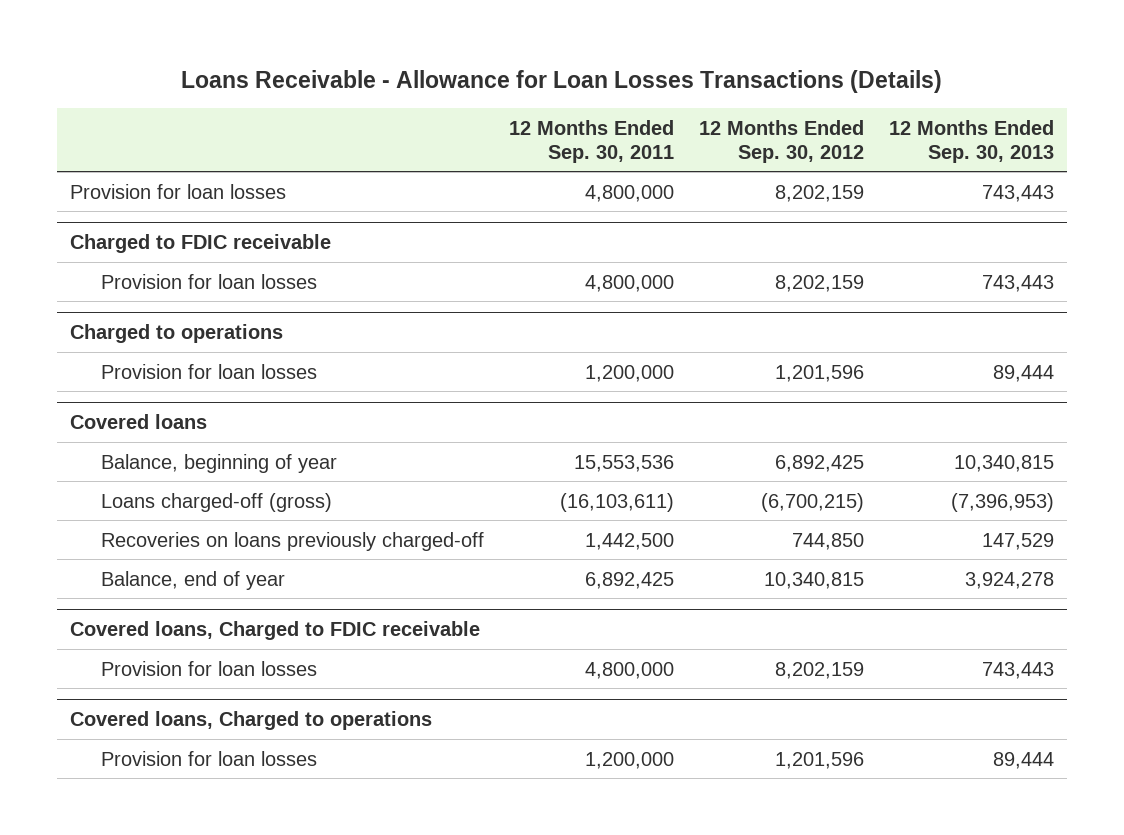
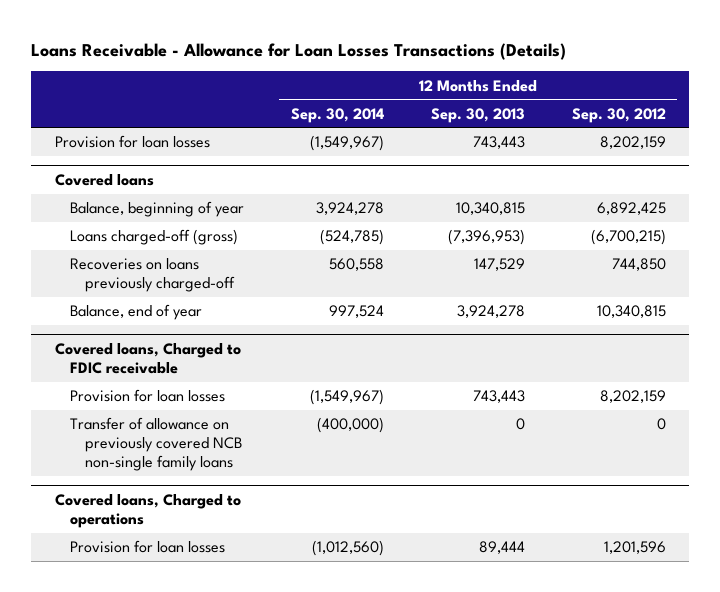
[509,120,675,163] 12 Months Ended Sep. 30, 2011 -> none
none -> [290,107,384,123] Sep. 30, 2014
[69,234,331,254] Charged to FDIC receivable -> none
[101,273,318,289] Provision for loan losses -> none
[69,324,283,344] Charged to operations -> none
[101,363,318,379] Provision for loan losses -> none
none -> [69,417,242,472] Transfer of allowance on previously covered NCB non-single family loans

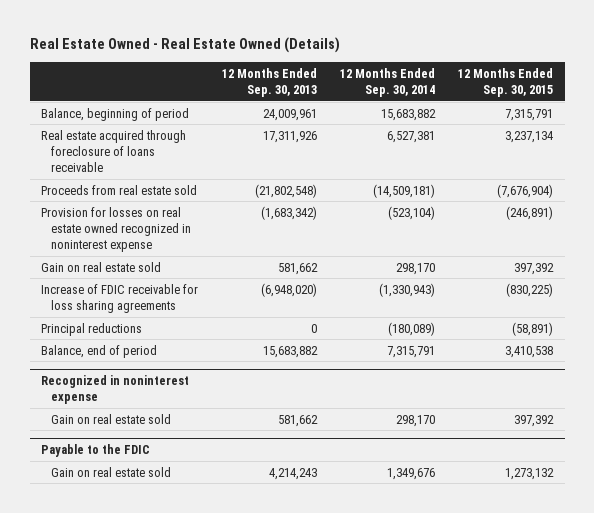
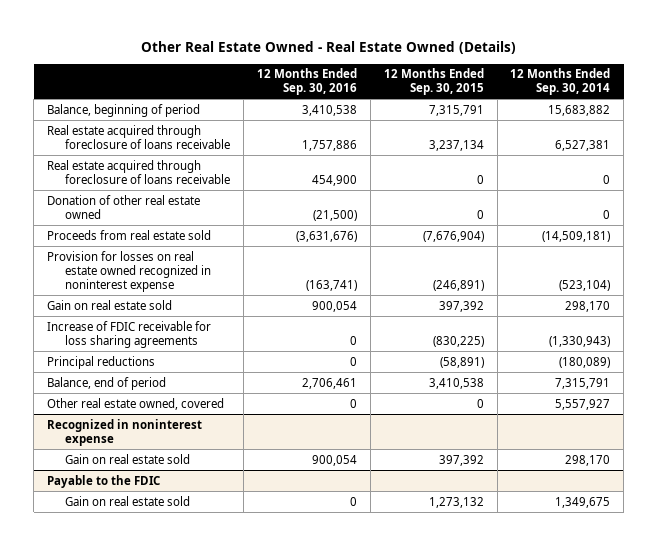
[29,37,340,54] Real Estate Owned - Real Estate Owned (Details) -> [140,40,516,54] Other Real Estate Owned - Real Estate Owned (Details)
[221,67,317,97] 12 Months Ended Sep. 30, 2013 -> none
none -> [256,68,357,96] 12 Months Ended Sep. 30, 2016
none -> [47,159,230,184] Real estate acquired through foreclosure of loans receivable
none -> [47,194,201,219] Donation of other real estate owned
none -> [47,397,225,410] Other real estate owned, covered
[386,467,435,480] 1,349,676 -> [555,496,611,508] 1,349,675

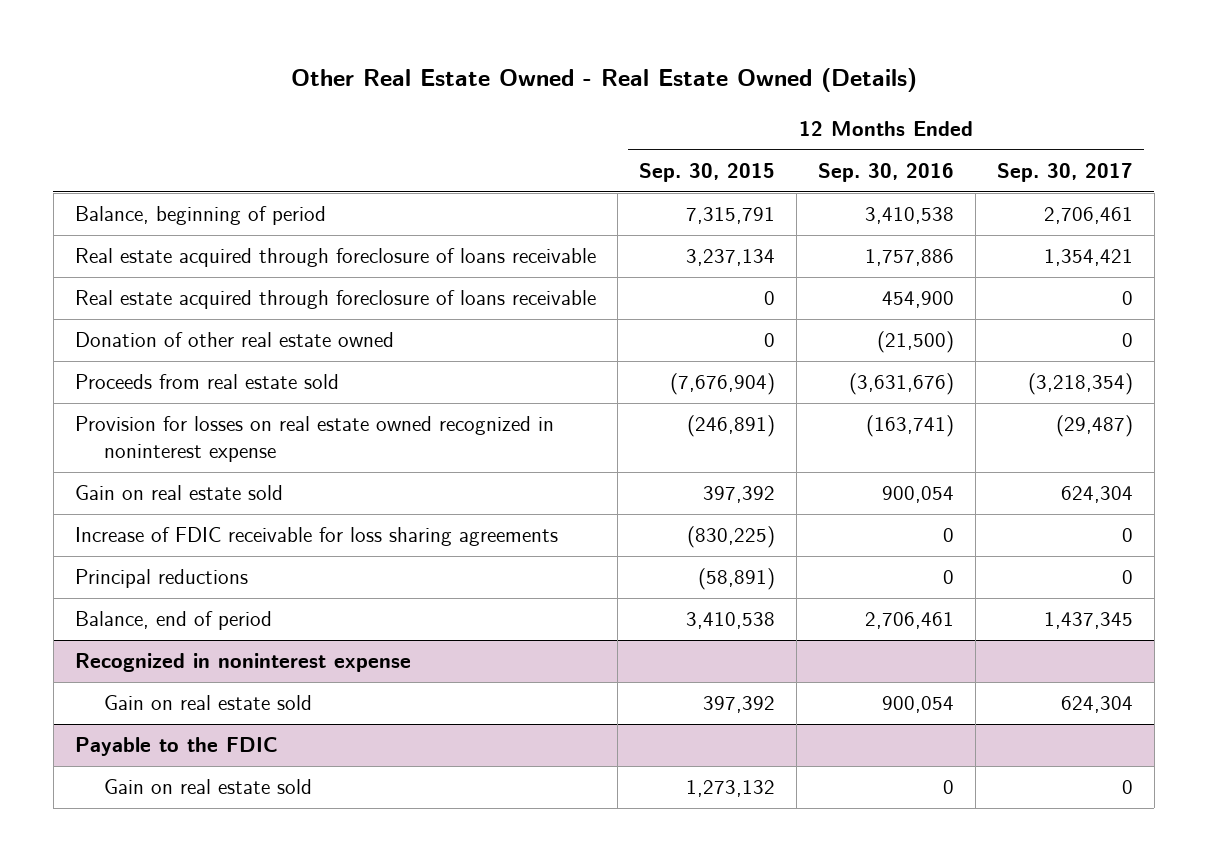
[510,68,611,96] 12 Months Ended Sep. 30, 2014 -> none
none -> [996,163,1133,183] Sep. 30, 2017
[47,397,225,410] Other real estate owned, covered -> none

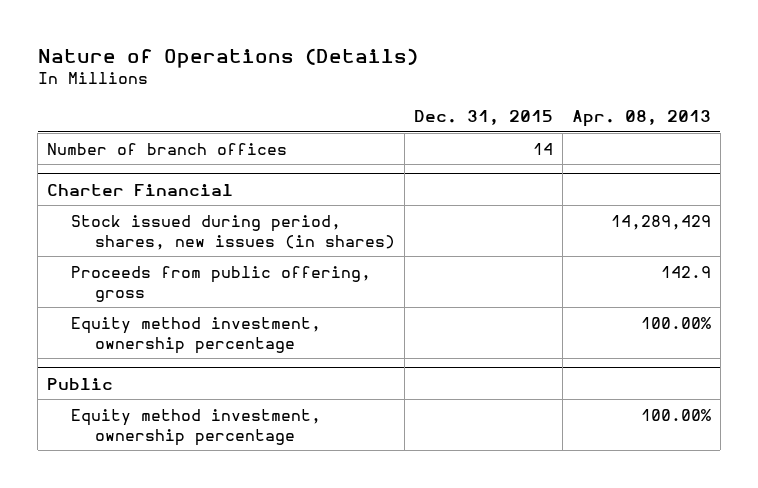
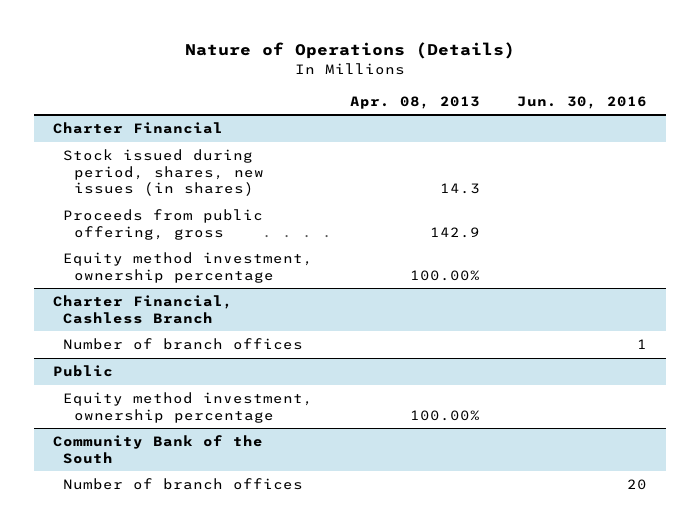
[414,110,554,126] Dec. 31, 2015 -> none
none -> [517,95,648,109] Jun. 30, 2016
[47,142,288,155] Number of branch offices -> none
[611,214,712,230] 14,289,429 -> [440,182,481,194] 14.3
none -> [52,295,233,324] Charter Financial, Cashless Branch
none -> [63,338,304,351] Number of branch offices
none -> [52,435,263,464] Community Bank of the South
none -> [63,478,304,491] Number of branch offices

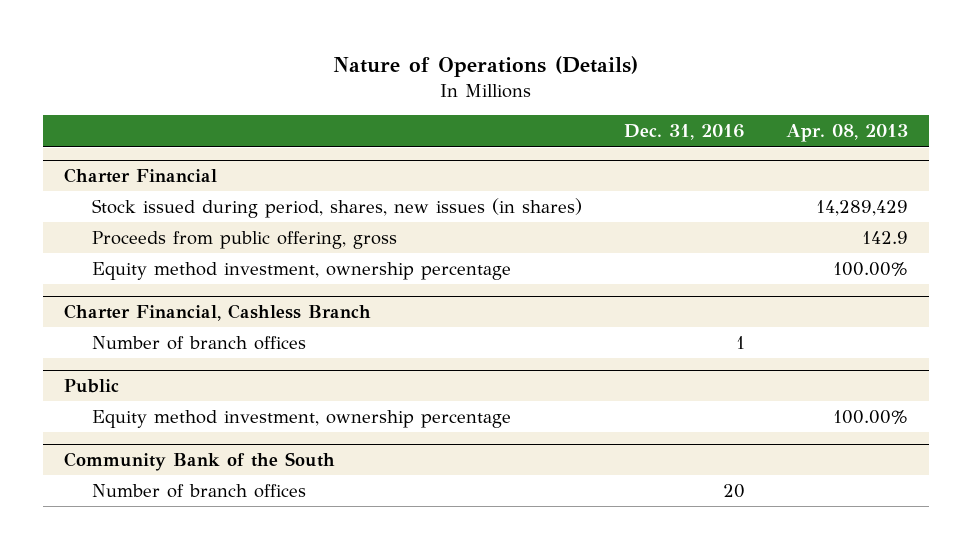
[517,95,648,109] Jun. 30, 2016 -> none
none -> [623,124,745,141] Dec. 31, 2016
[440,182,481,194] 14.3 -> [816,200,909,217] 14,289,429

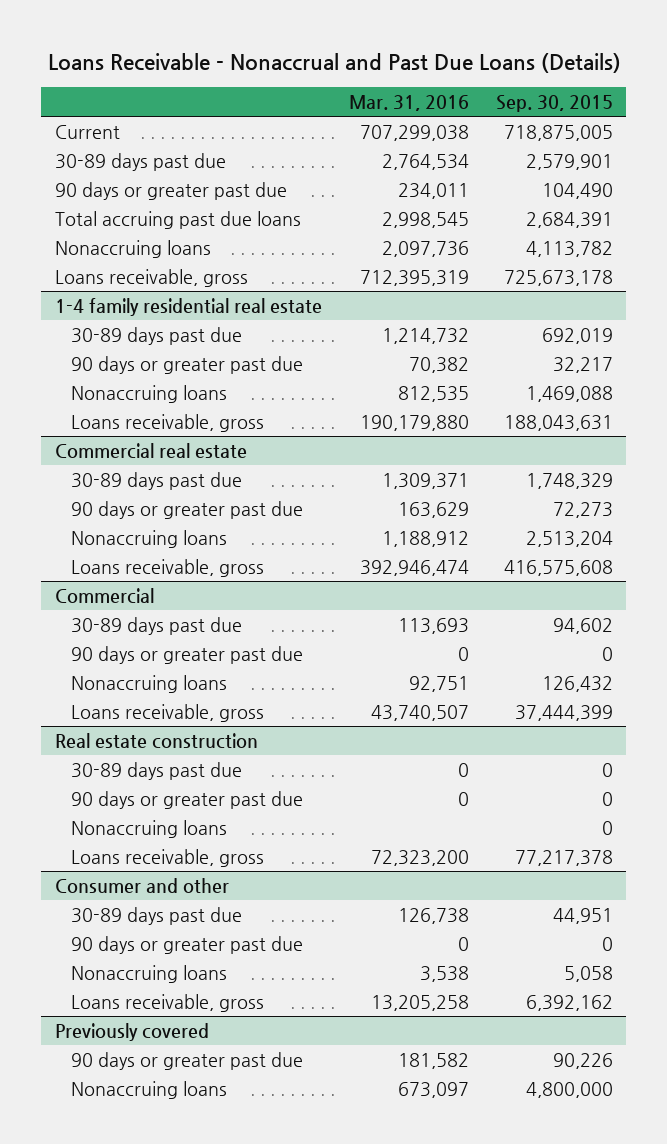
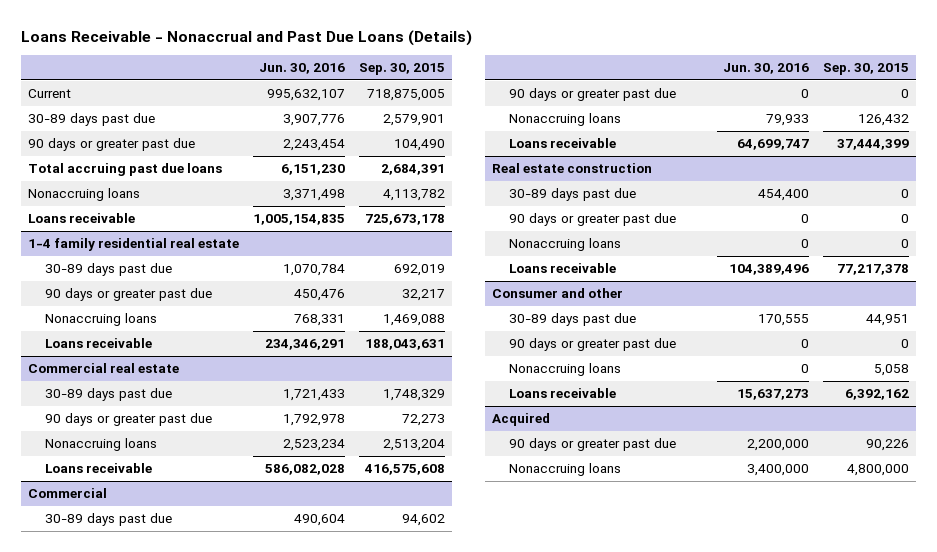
[348,94,469,111] Mar. 31, 2016 -> none
none -> [258,63,345,75] Jun. 30, 2016
[54,268,248,287] Loans receivable, gross -> [27,213,135,224] Loans receivable
[71,413,265,432] Loans receivable, gross -> [44,338,152,349] Loans receivable
[71,558,265,577] Loans receivable, gross -> [44,463,152,474] Loans receivable
[71,703,265,722] Loans receivable, gross -> [508,138,616,149] Loans receivable
[71,848,265,867] Loans receivable, gross -> [508,263,616,274] Loans receivable
[54,1022,209,1041] Previously covered -> none
[71,993,265,1012] Loans receivable, gross -> [508,388,616,399] Loans receivable
none -> [491,413,550,427] Acquired

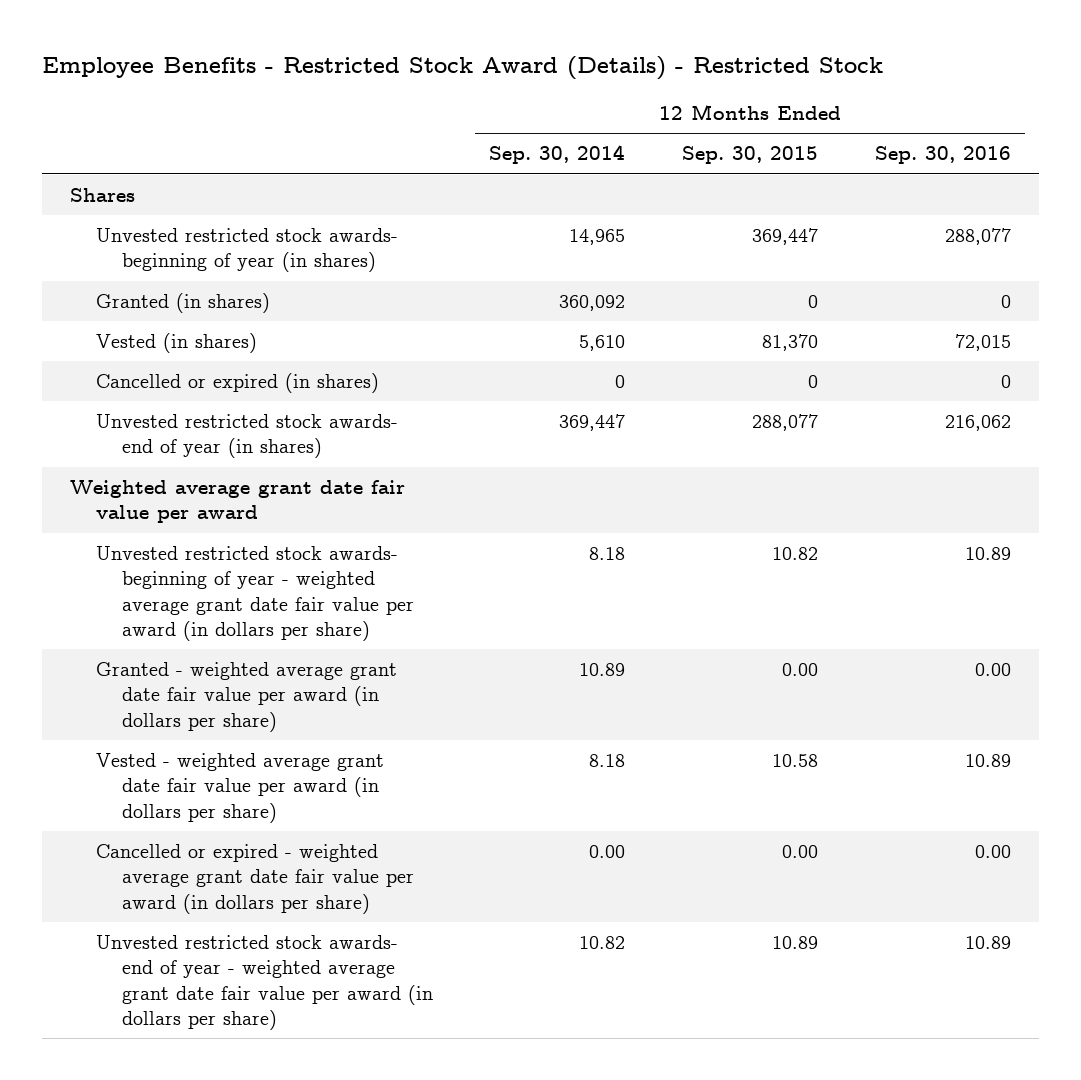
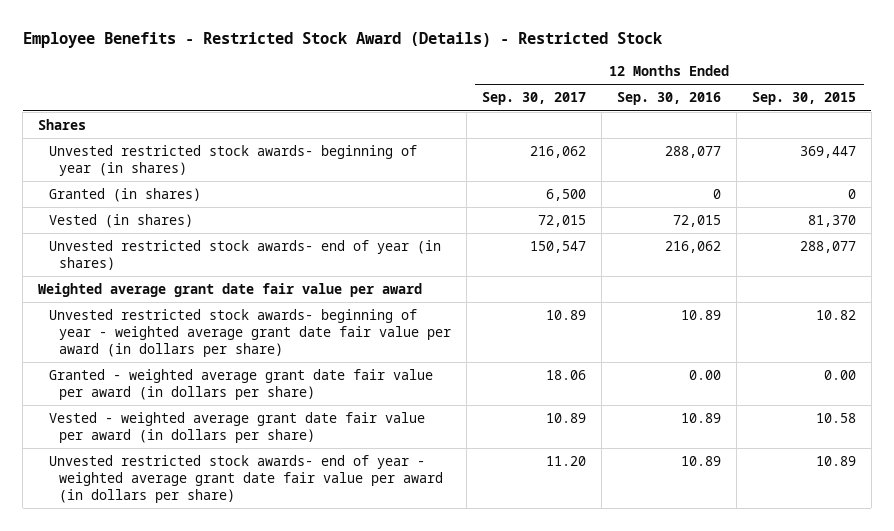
[489,145,626,165] Sep. 30, 2014 -> none
none -> [482,92,587,106] Sep. 30, 2017
[95,373,379,394] Cancelled or expired (in shares) -> none
[95,844,414,914] Cancelled or expired - weighted average grant date fair value per award (in dollars per share) -> none

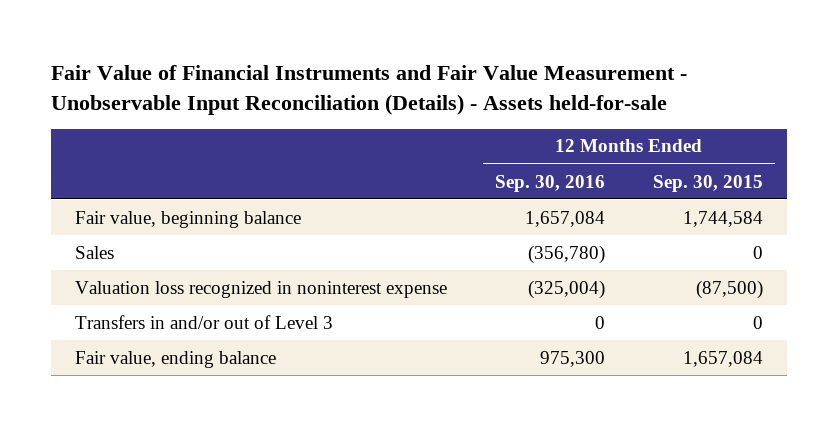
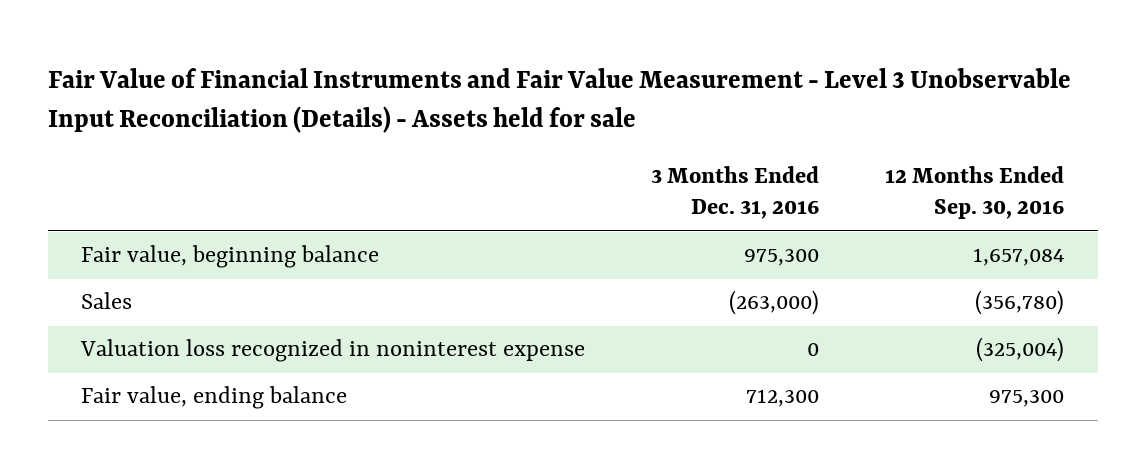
[50,65,687,115] Fair Value of Financial Instruments and Fair Value Measurement - Unobservable Input Reconciliation (Details) - Assets held-for-sale -> [48,67,1072,133] Fair Value of Financial Instruments and Fair Value Measurement - Level 3 Unobservable Input Reconciliation (Details) - Assets held for sale
[653,174,764,192] Sep. 30, 2015 -> none
none -> [651,165,820,220] 3 Months Ended Dec. 31, 2016
[74,314,333,329] Transfers in and/or out of Level 3 -> none

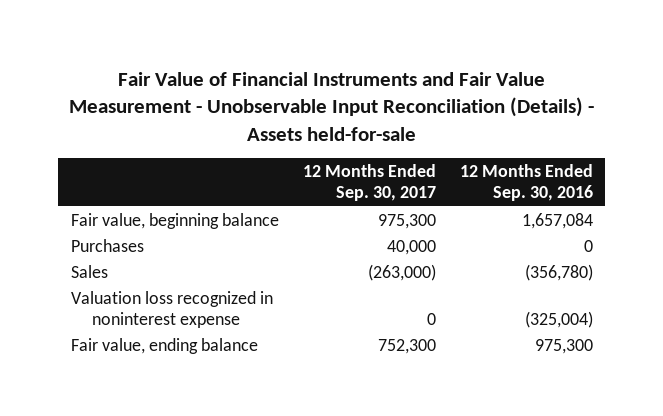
[48,67,1072,133] Fair Value of Financial Instruments and Fair Value Measurement - Level 3 Unobservable Input Reconciliation (Details) - Assets held for sale -> [68,71,594,141] Fair Value of Financial Instruments and Fair Value Measurement - Unobservable Input Reconciliation (Details) - Assets held-for-sale
[651,165,820,220] 3 Months Ended Dec. 31, 2016 -> none
none -> [302,164,436,202] 12 Months Ended Sep. 30, 2017
none -> [70,238,144,252] Purchases

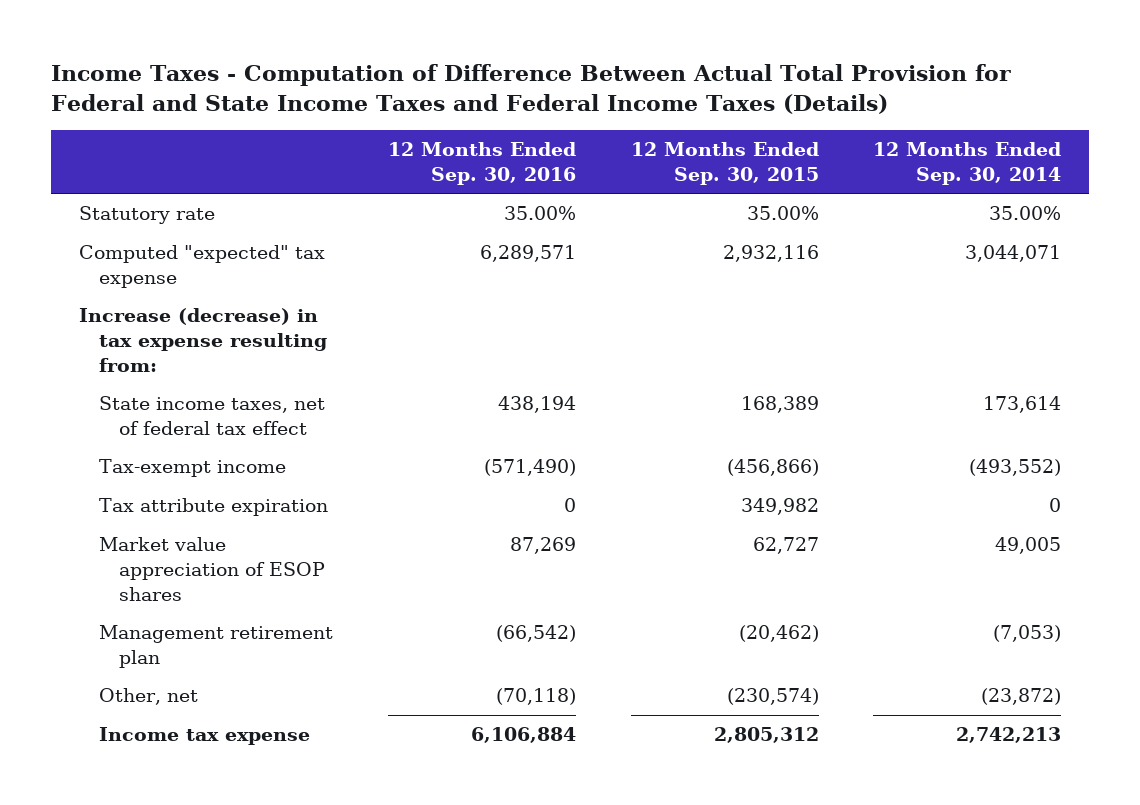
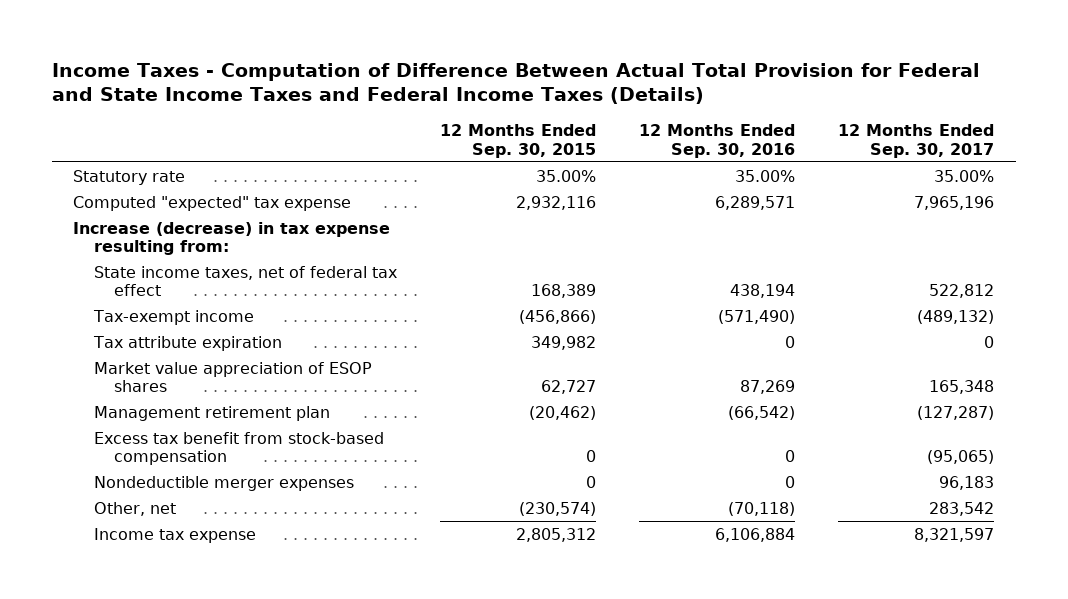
[873,142,1062,186] 12 Months Ended Sep. 30, 2014 -> none
none -> [838,124,995,158] 12 Months Ended Sep. 30, 2017
none -> [93,431,384,466] Excess tax benefit from stock-based compensation
none -> [93,475,354,491] Nondeductible merger expenses

